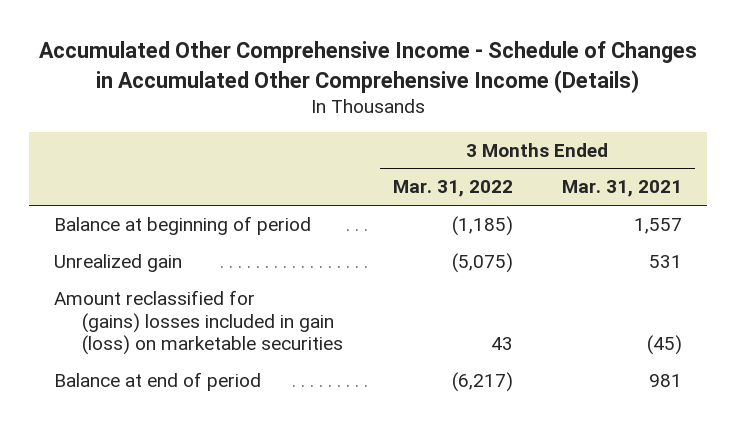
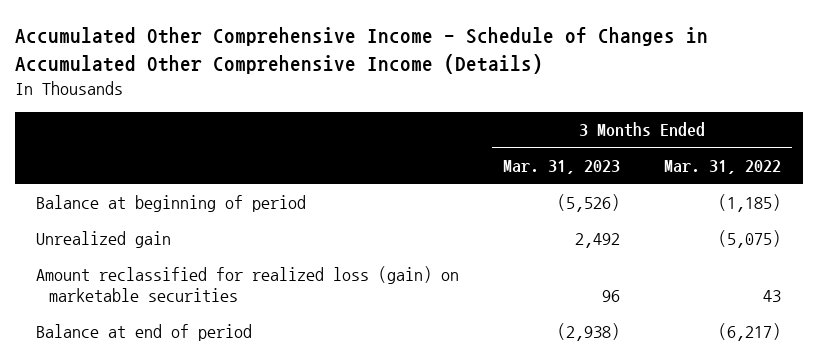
[562,180,683,198] Mar. 31, 2021 -> none
none -> [503,159,621,174] Mar. 31, 2023
[53,289,344,356] Amount reclassified for (gains) losses included in gain (loss) on marketable securities -> [36,265,460,303] Amount reclassified for realized loss (gain) on marketable securities

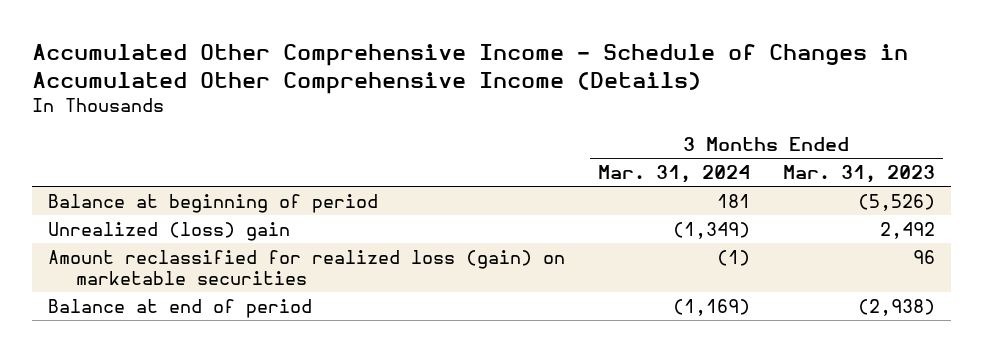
[664,159,782,174] Mar. 31, 2022 -> none
none -> [597,165,750,184] Mar. 31, 2024
[36,230,172,248] Unrealized gain -> [48,221,291,241] Unrealized (loss) gain

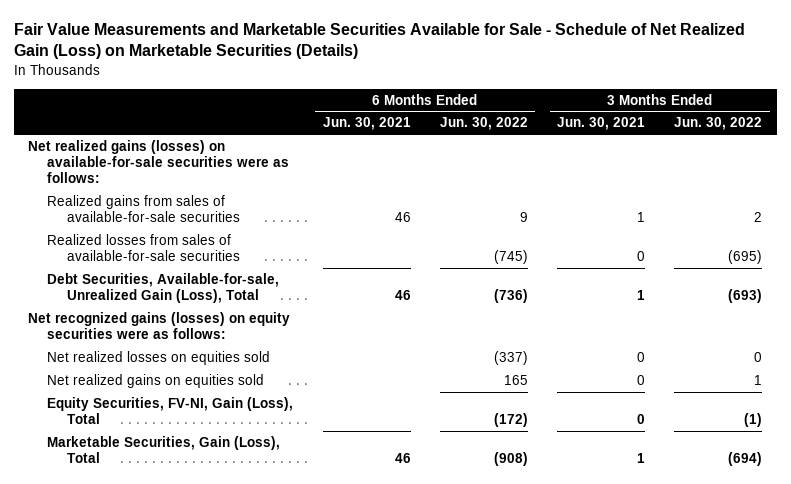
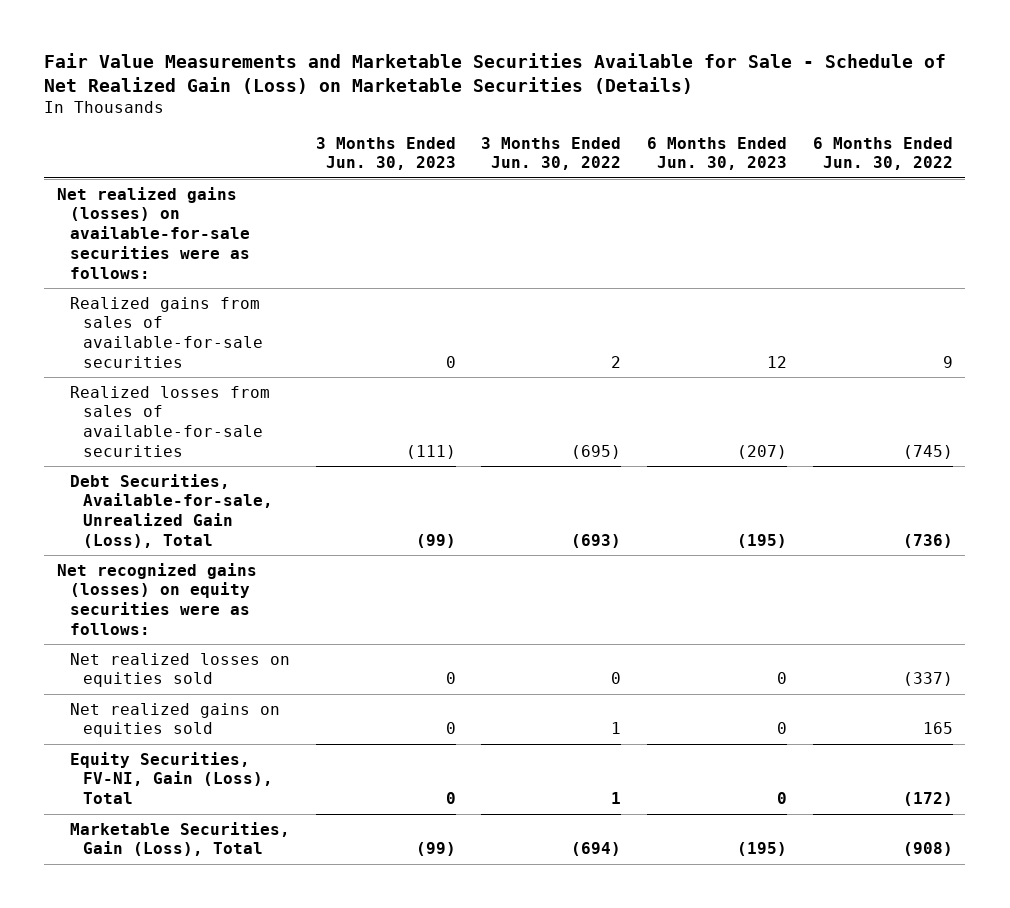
[322,117,411,131] Jun. 30, 2021 -> none
[557,117,646,131] Jun. 30, 2021 -> none
none -> [315,136,456,171] 3 Months Ended Jun. 30, 2023
none -> [646,136,787,171] 6 Months Ended Jun. 30, 2023
[744,413,763,428] (1) -> [611,792,622,805] 1

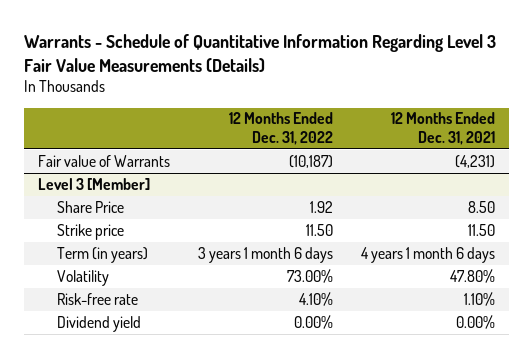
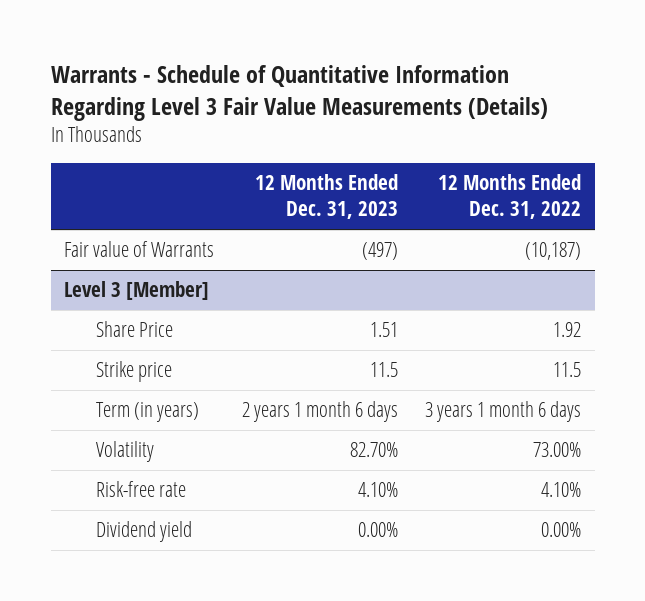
[390,112,495,145] 12 Months Ended Dec. 31, 2021 -> none
none -> [254,174,398,220] 12 Months Ended Dec. 31, 2023
[305,223,333,236] 11.50 -> [553,362,582,378] 11.5

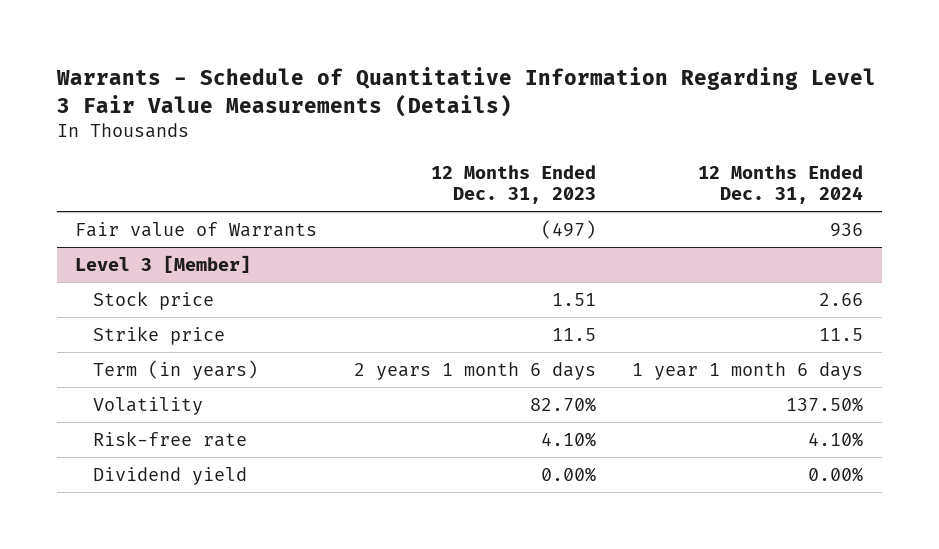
[438,174,582,220] 12 Months Ended Dec. 31, 2022 -> none
none -> [698,165,864,205] 12 Months Ended Dec. 31, 2024
[95,321,173,338] Share Price -> [93,290,215,310] Stock price

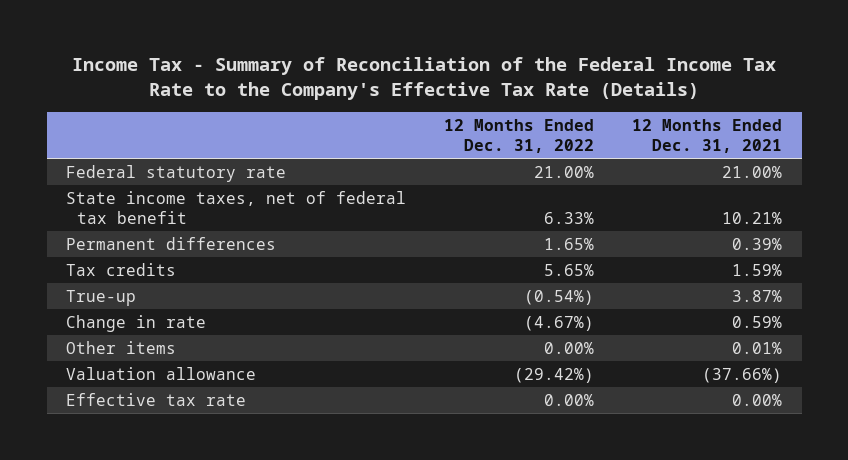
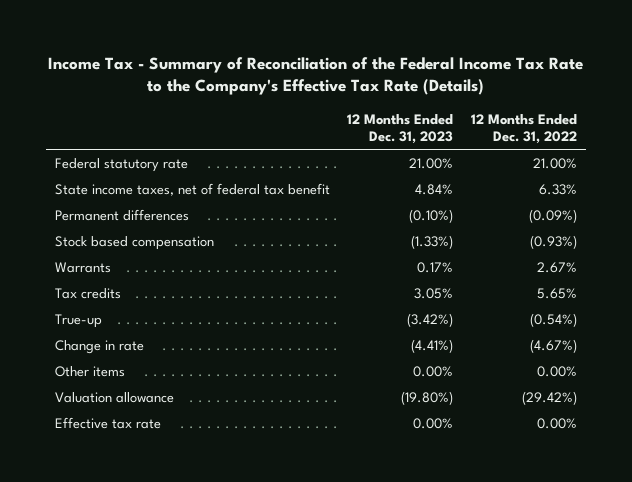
[632,118,783,153] 12 Months Ended Dec. 31, 2021 -> none
none -> [347,114,454,145] 12 Months Ended Dec. 31, 2023
[544,237,595,250] 1.65% -> [529,209,578,224] (0.09%)
none -> [54,236,214,251] Stock based compensation
none -> [54,262,111,274] Warrants

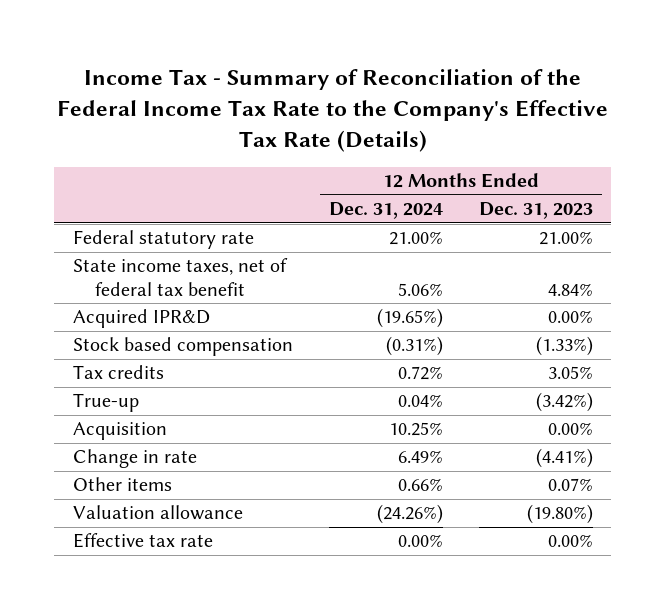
[471,114,578,145] 12 Months Ended Dec. 31, 2022 -> none
none -> [328,202,443,220] Dec. 31, 2024
[54,209,189,222] Permanent differences -> none
none -> [72,309,210,329] Acquired IPR&D
[54,262,111,274] Warrants -> none
none -> [72,422,167,441] Acquisition
[413,366,454,378] 0.00% -> [548,478,594,492] 0.07%

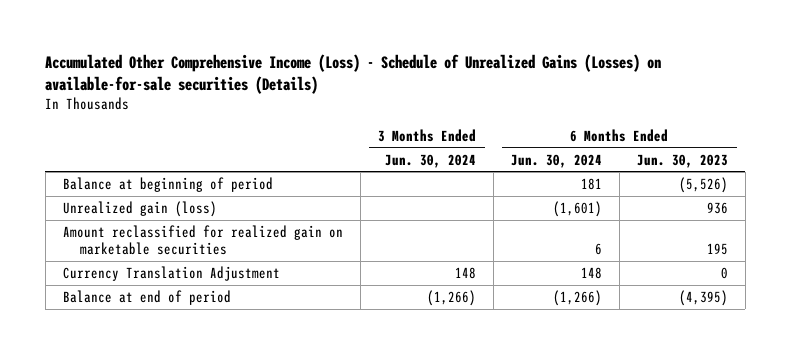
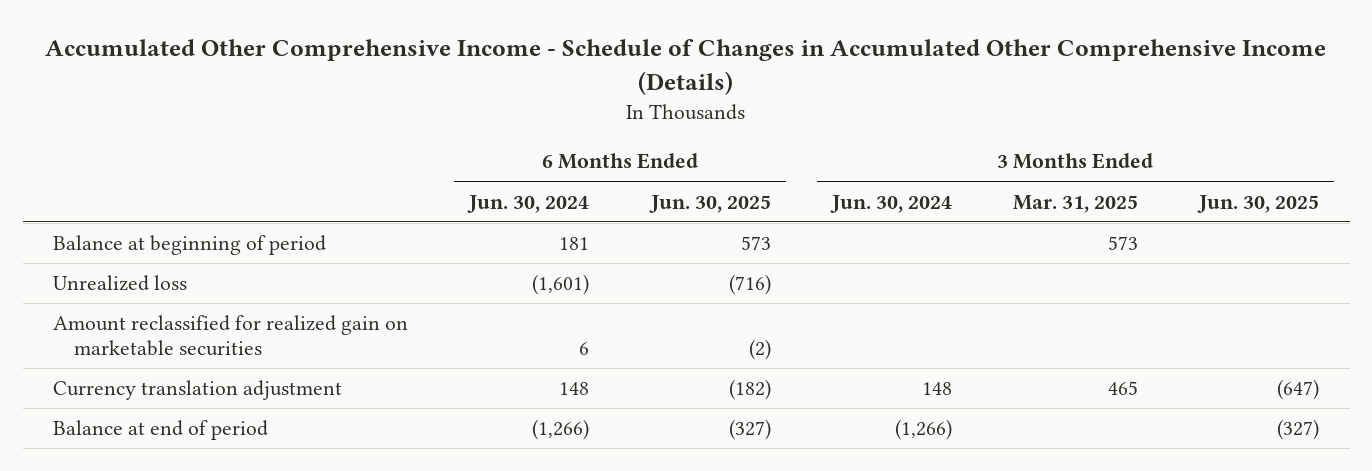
[45,53,662,94] Accumulated Other Comprehensive Income (Loss) - Schedule of Unrealized Gains (Losses) on available-for-sale securities (Details) -> [45,39,1327,96] Accumulated Other Comprehensive Income - Schedule of Changes in Accumulated Other Comprehensive Income (Details)
[636,153,728,168] Jun. 30, 2023 -> none
none -> [648,194,771,213] Jun. 30, 2025
none -> [1012,194,1138,213] Mar. 31, 2025
none -> [1197,194,1320,213] Jun. 30, 2025
[62,200,217,217] Unrealized gain (loss) -> [53,275,188,292] Unrealized loss
[62,265,280,281] Currency Translation Adjustment -> [53,380,343,401] Currency translation adjustment

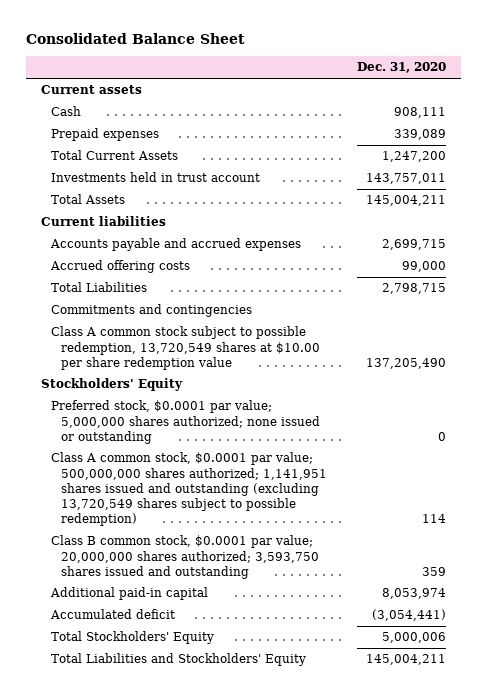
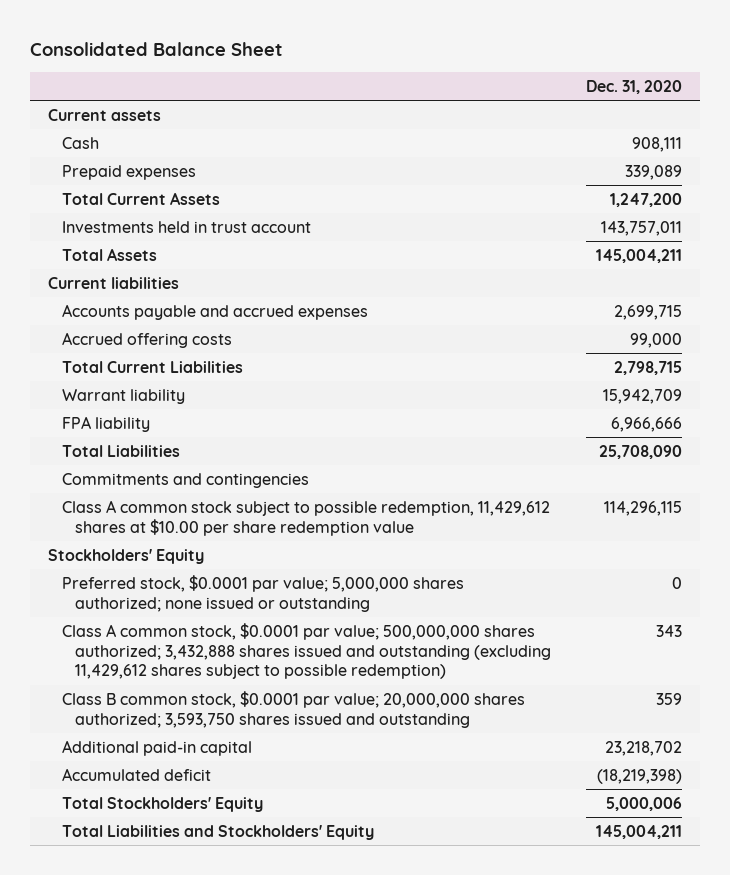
none -> [61,360,243,373] Total Current Liabilities
none -> [61,388,185,404] Warrant liability
none -> [61,415,150,432] FPA liability
[382,283,447,295] 2,798,715 -> [599,444,683,459] 25,708,090
[50,326,320,370] Class A common stock subject to possible redemption, 13,720,549 shares at $10.00 per share redemption value -> [61,499,550,536] Class A common stock subject to possible redemption, 11,429,612 shares at $10.00 per share redemption value
[366,357,447,369] 137,205,490 -> [604,500,683,516] 114,296,115
[50,452,327,526] Class A common stock, $0.0001 par value; 500,000,000 shares authorized; 1,141,951 shares issued and outstanding (excluding 13,720,549 shares subject to possible redemption) -> [61,622,552,680] Class A common stock, $0.0001 par value; 500,000,000 shares authorized; 3,432,888 shares issued and outstanding (excluding 11,429,612 shares subject to possible redemption)
[422,513,447,523] 114 -> [656,624,683,637] 343
[382,588,447,600] 8,053,974 -> [605,740,683,756] 23,218,702
[372,609,447,622] (3,054,441) -> [597,768,683,784] (18,219,398)

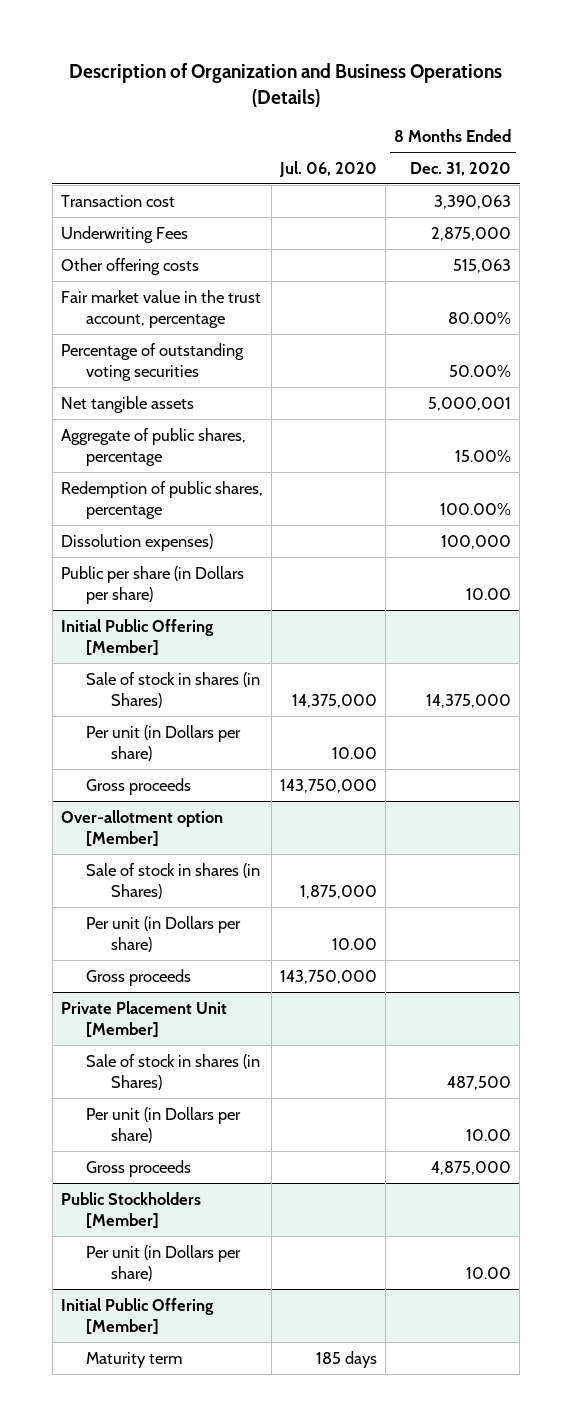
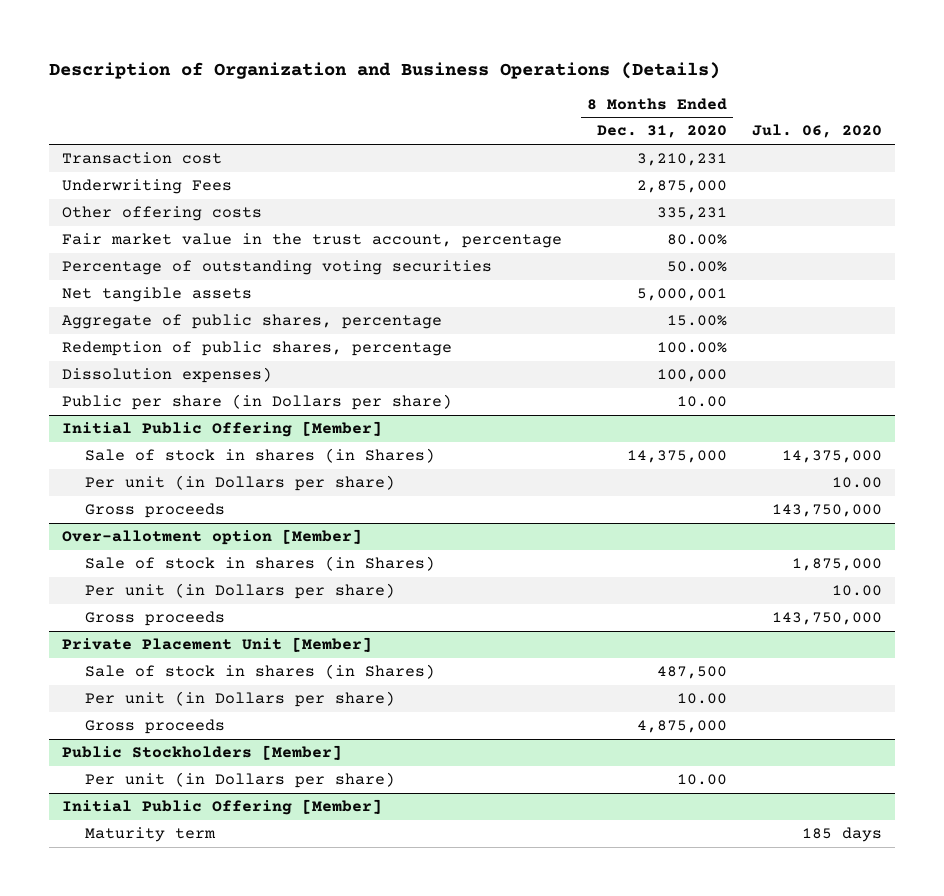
[434,194,512,209] 3,390,063 -> [637,153,728,167] 3,210,231
[453,258,512,273] 515,063 -> [657,207,728,221] 335,231

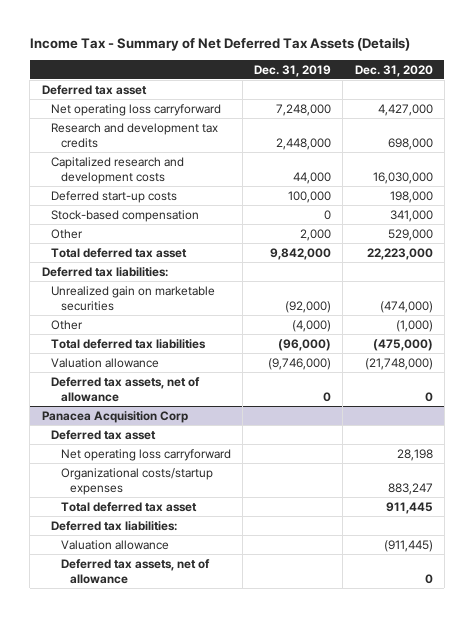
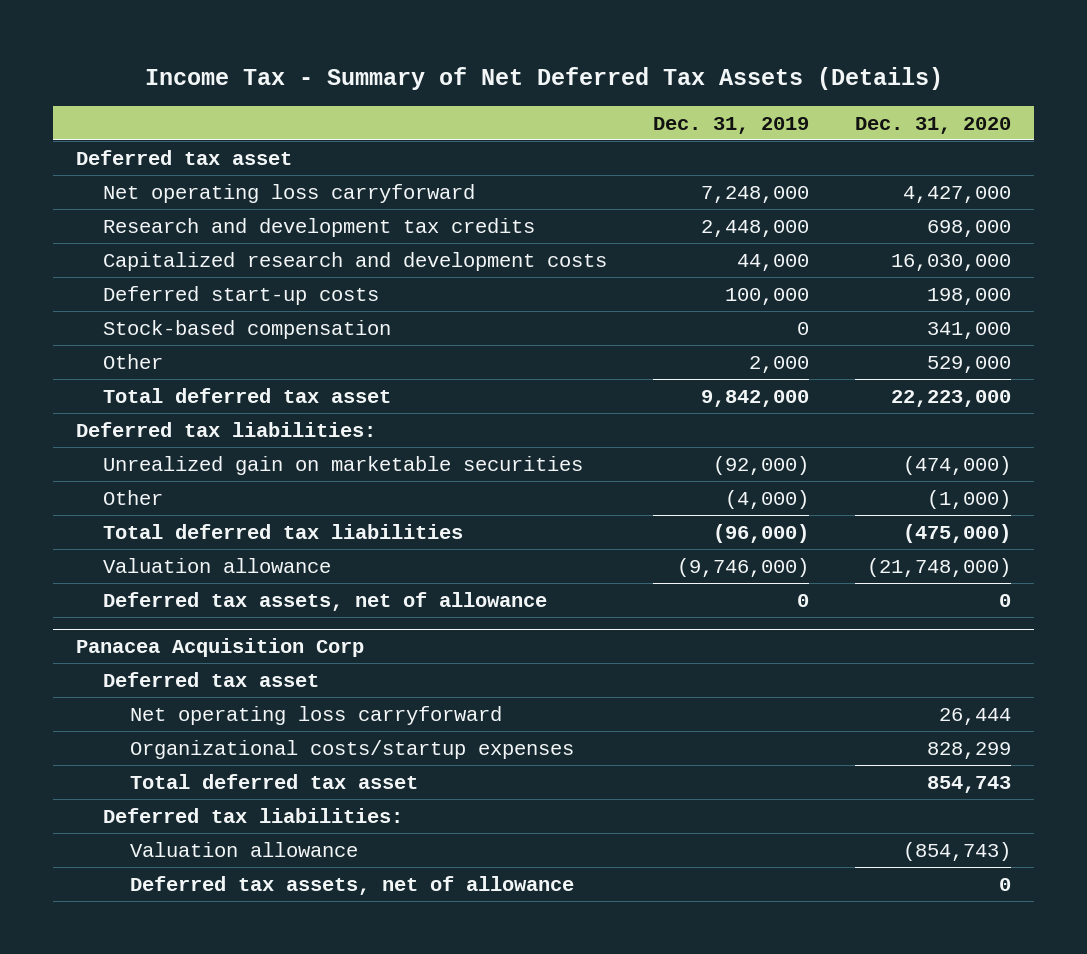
[396,448,433,461] 28,198 -> [938,707,1011,725] 26,444
[387,482,433,495] 883,247 -> [926,741,1011,759] 828,299
[385,501,433,514] 911,445 -> [926,775,1011,793] 854,743
[383,539,433,552] (911,445) -> [902,841,1011,861] (854,743)

